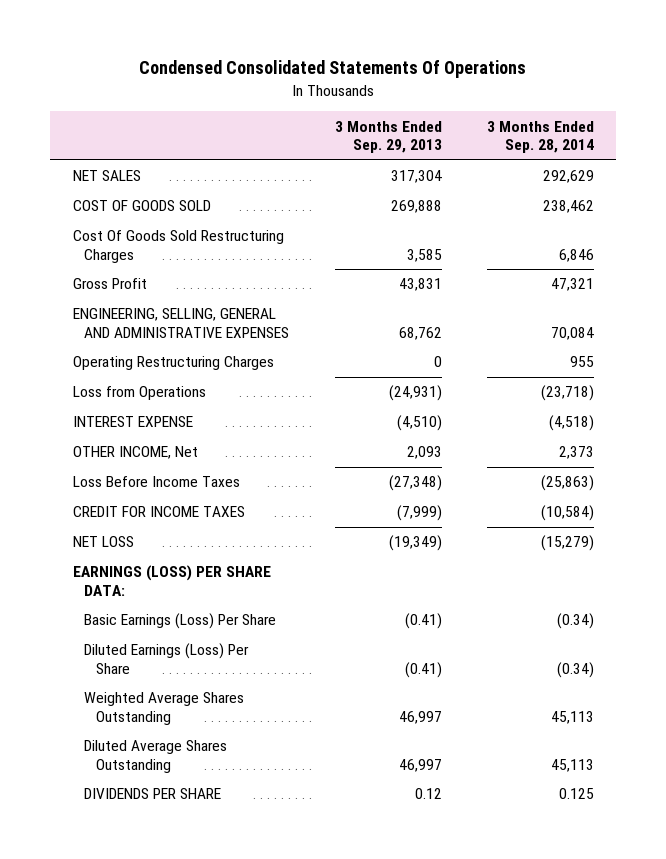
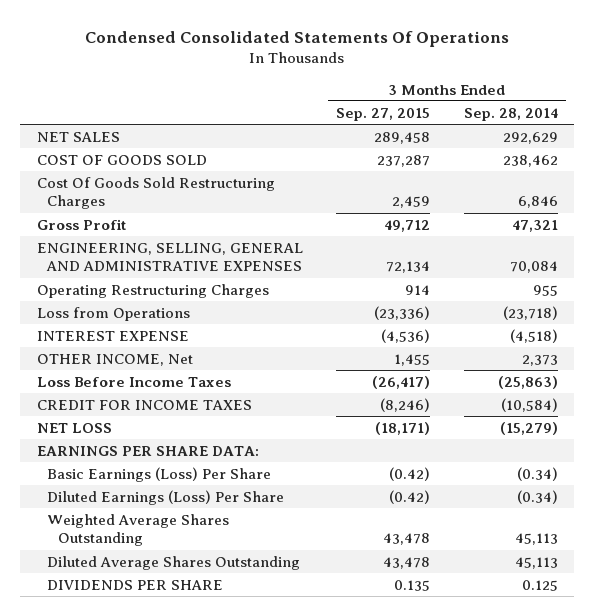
[334,120,442,154] 3 Months Ended Sep. 29, 2013 -> none
none -> [336,107,431,121] Sep. 27, 2015
[72,565,271,597] EARNINGS (LOSS) PER SHARE DATA: -> [36,445,259,456] EARNINGS PER SHARE DATA:

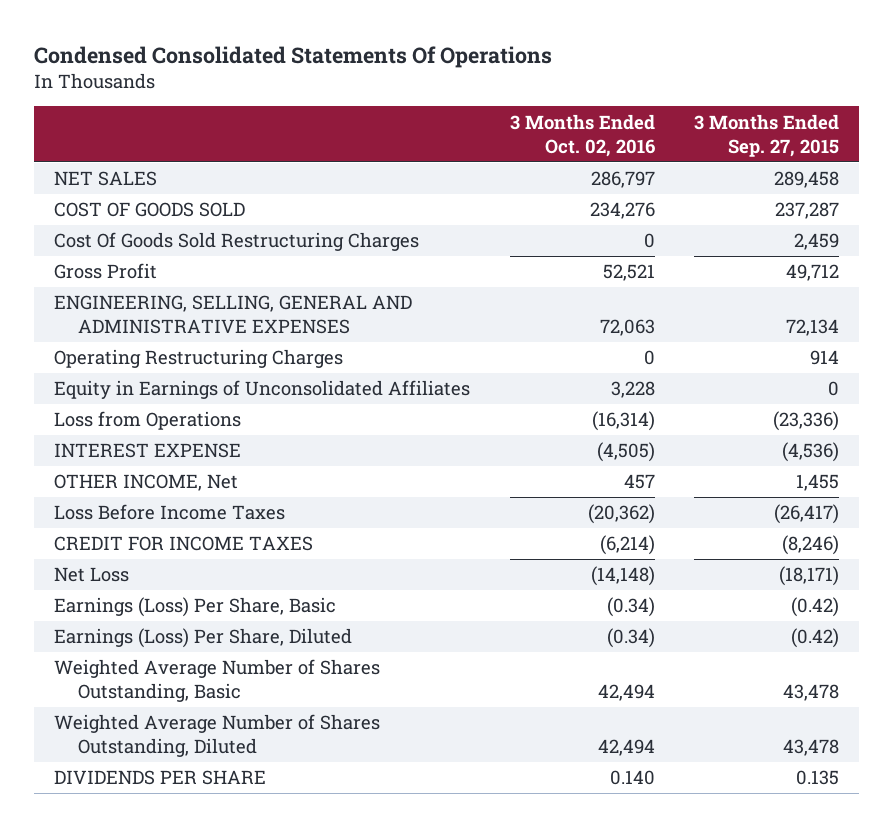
[463,107,558,121] Sep. 28, 2014 -> none
none -> [509,113,655,157] 3 Months Ended Oct. 02, 2016
none -> [53,380,470,400] Equity in Earnings of Unconsolidated Affiliates
[36,445,259,456] EARNINGS PER SHARE DATA: -> none
[36,422,112,433] NET LOSS -> [53,567,129,583] Net Loss
[47,466,272,482] Basic Earnings (Loss) Per Share -> [53,597,336,618] Earnings (Loss) Per Share, Basic
[47,489,285,505] Diluted Earnings (Loss) Per Share -> [53,628,352,649] Earnings (Loss) Per Share, Diluted
[47,513,230,547] Weighted Average Shares Outstanding -> [53,659,380,703] Weighted Average Number of Shares Outstanding, Basic
[47,555,301,570] Diluted Average Shares Outstanding -> [53,714,380,758] Weighted Average Number of Shares Outstanding, Diluted

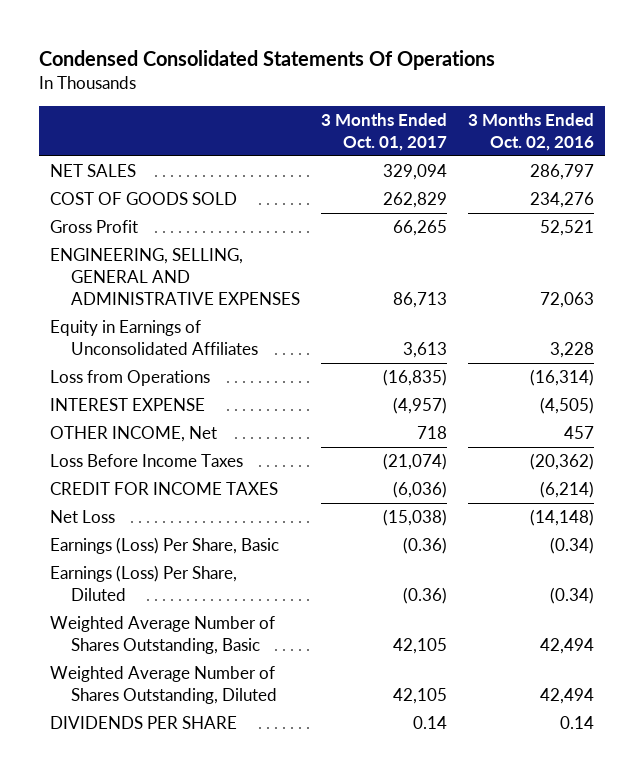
[694,113,840,157] 3 Months Ended Sep. 27, 2015 -> none
none -> [321,113,448,151] 3 Months Ended Oct. 01, 2017
[53,232,419,252] Cost Of Goods Sold Restructuring Charges -> none
[53,349,343,369] Operating Restructuring Charges -> none
[609,770,655,786] 0.140 -> [560,716,595,730] 0.14

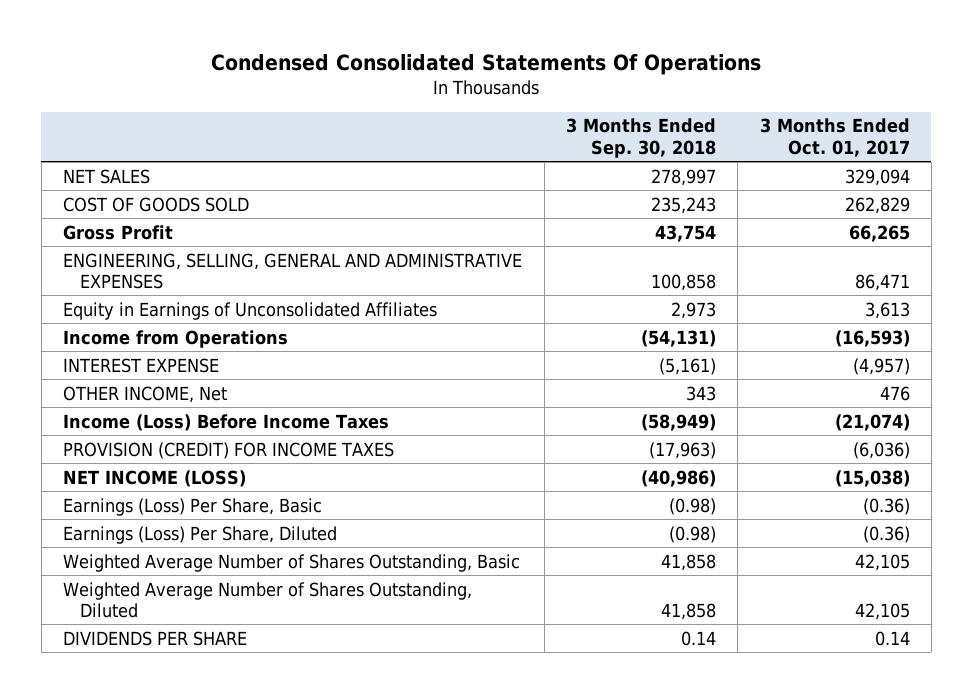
[468,113,595,151] 3 Months Ended Oct. 02, 2016 -> none
none -> [565,118,716,159] 3 Months Ended Sep. 30, 2018
[393,291,448,308] 86,713 -> [854,274,910,292] 86,471
[49,370,210,387] Loss from Operations -> [63,329,289,348] Income from Operations
[383,369,448,387] (16,835) -> [834,329,910,347] (16,593)
[417,426,448,440] 718 -> [879,385,910,401] 476
[49,454,243,468] Loss Before Income Taxes -> [63,413,390,431] Income (Loss) Before Income Taxes
[49,482,278,496] CREDIT FOR INCOME TAXES -> [63,441,395,459] PROVISION (CREDIT) FOR INCOME TAXES
[49,510,115,524] Net Loss -> [63,469,247,487] NET INCOME (LOSS)

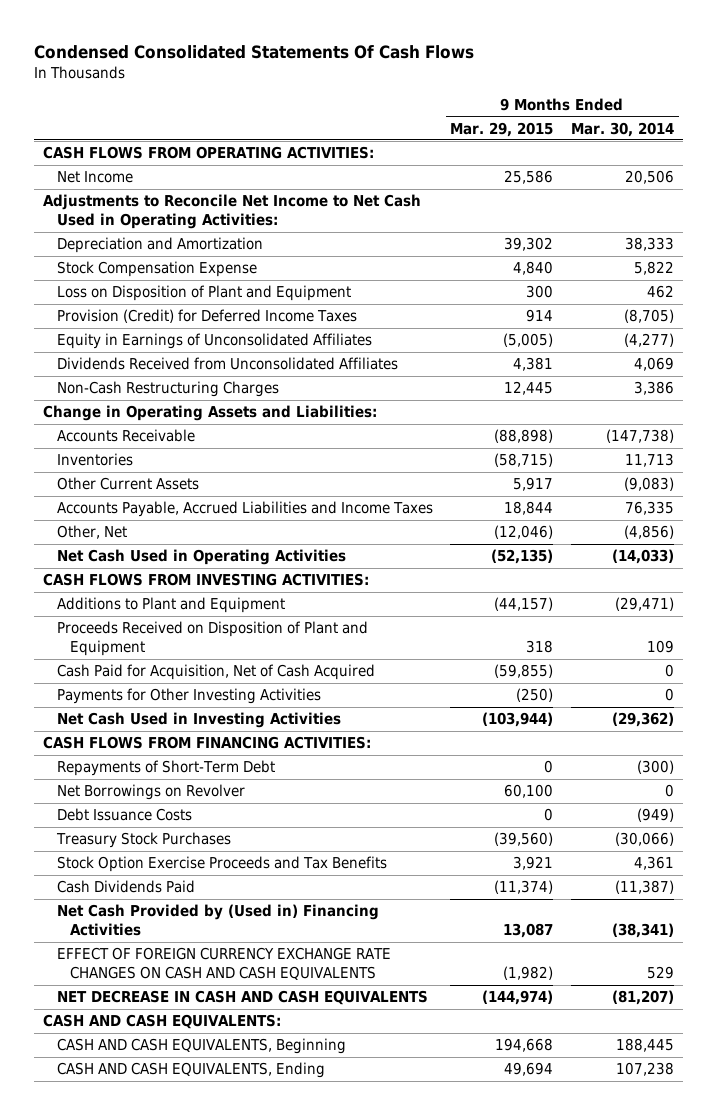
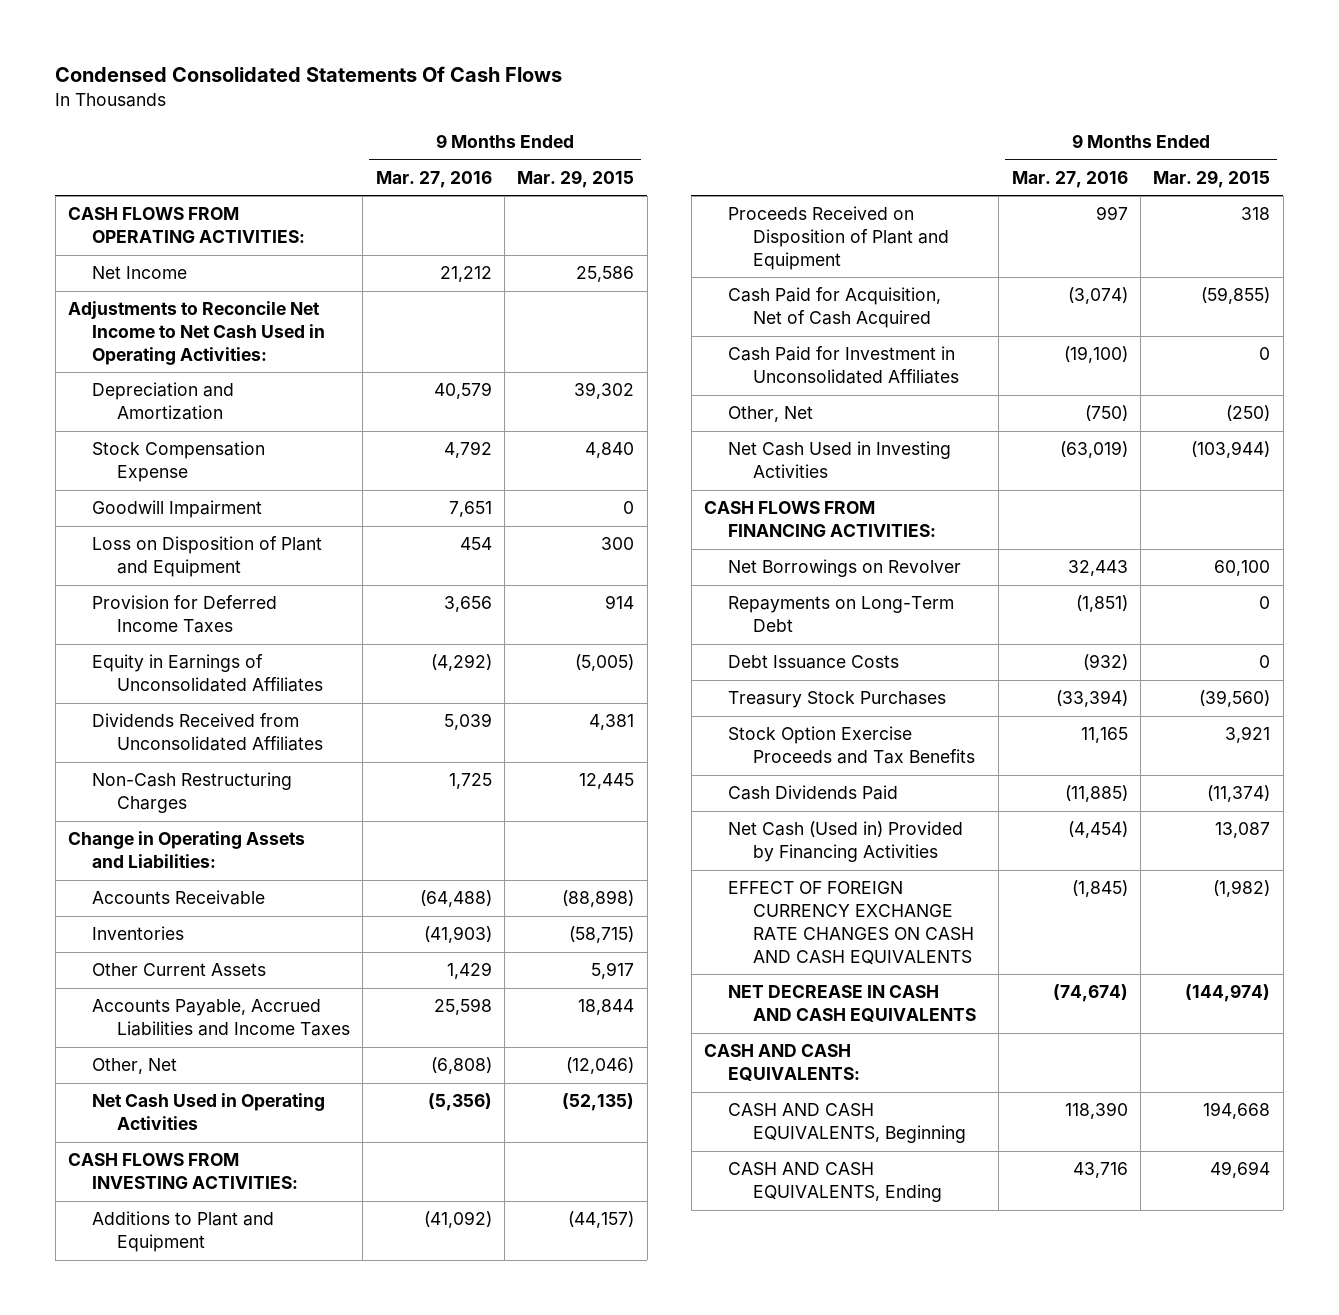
[571,121,675,137] Mar. 30, 2014 -> none
none -> [375,170,492,188] Mar. 27, 2016
none -> [92,500,263,519] Goodwill Impairment
[56,309,357,324] Provision (Credit) for Deferred Income Taxes -> [92,595,278,634] Provision for Deferred Income Taxes
none -> [728,346,959,385] Cash Paid for Investment in Unconsolidated Affiliates
[56,688,321,705] Payments for Other Investing Activities -> [728,406,814,423] Other, Net
[56,760,275,777] Repayments of Short-Term Debt -> none
none -> [728,596,955,633] Repayments on Long-Term Debt
[56,904,379,937] Net Cash Provided by (Used in) Financing Activities -> [728,821,964,863] Net Cash (Used in) Provided by Financing Activities

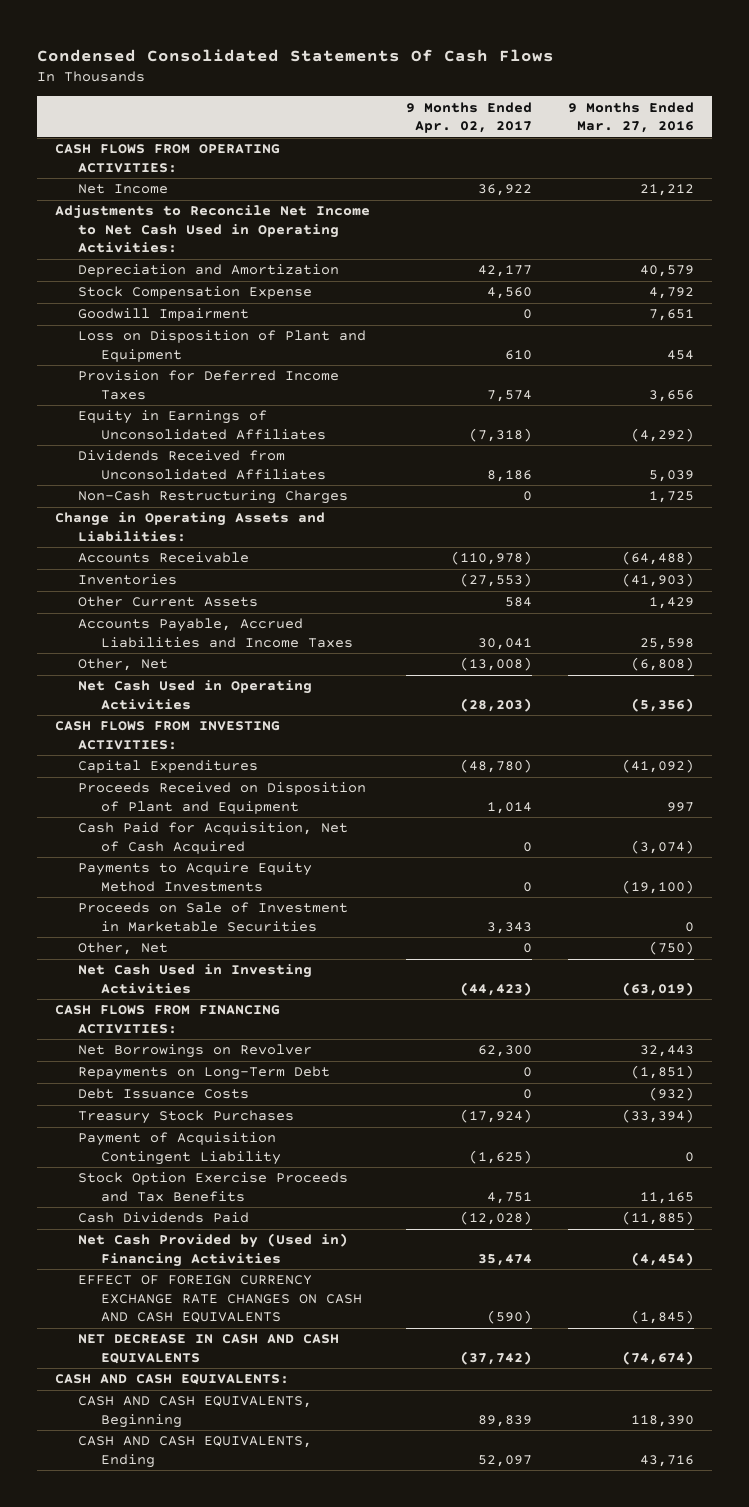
[517,169,635,188] Mar. 29, 2015 -> none
none -> [406,101,533,134] 9 Months Ended Apr. 02, 2017
[92,1211,275,1253] Additions to Plant and Equipment -> [78,760,259,774] Capital Expenditures
[728,346,959,385] Cash Paid for Investment in Unconsolidated Affiliates -> [78,862,313,892] Payments to Acquire Equity Method Investments
none -> [78,902,349,932] Proceeds on Sale of Investment in Marketable Securities
none -> [78,1132,282,1165] Payment of Acquisition Contingent Liability
[728,821,964,863] Net Cash (Used in) Provided by Financing Activities -> [78,1233,349,1267] Net Cash Provided by (Used in) Financing Activities

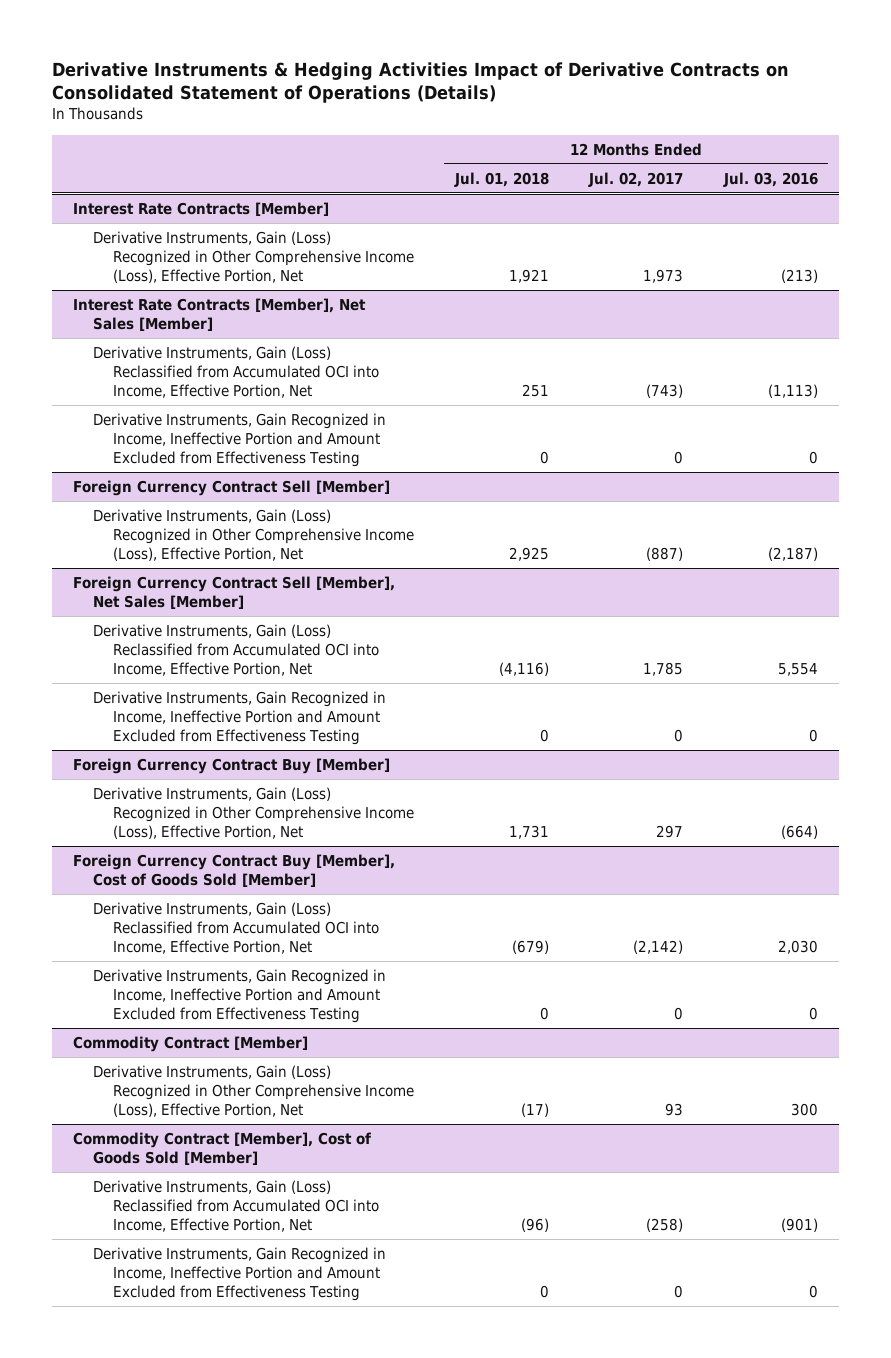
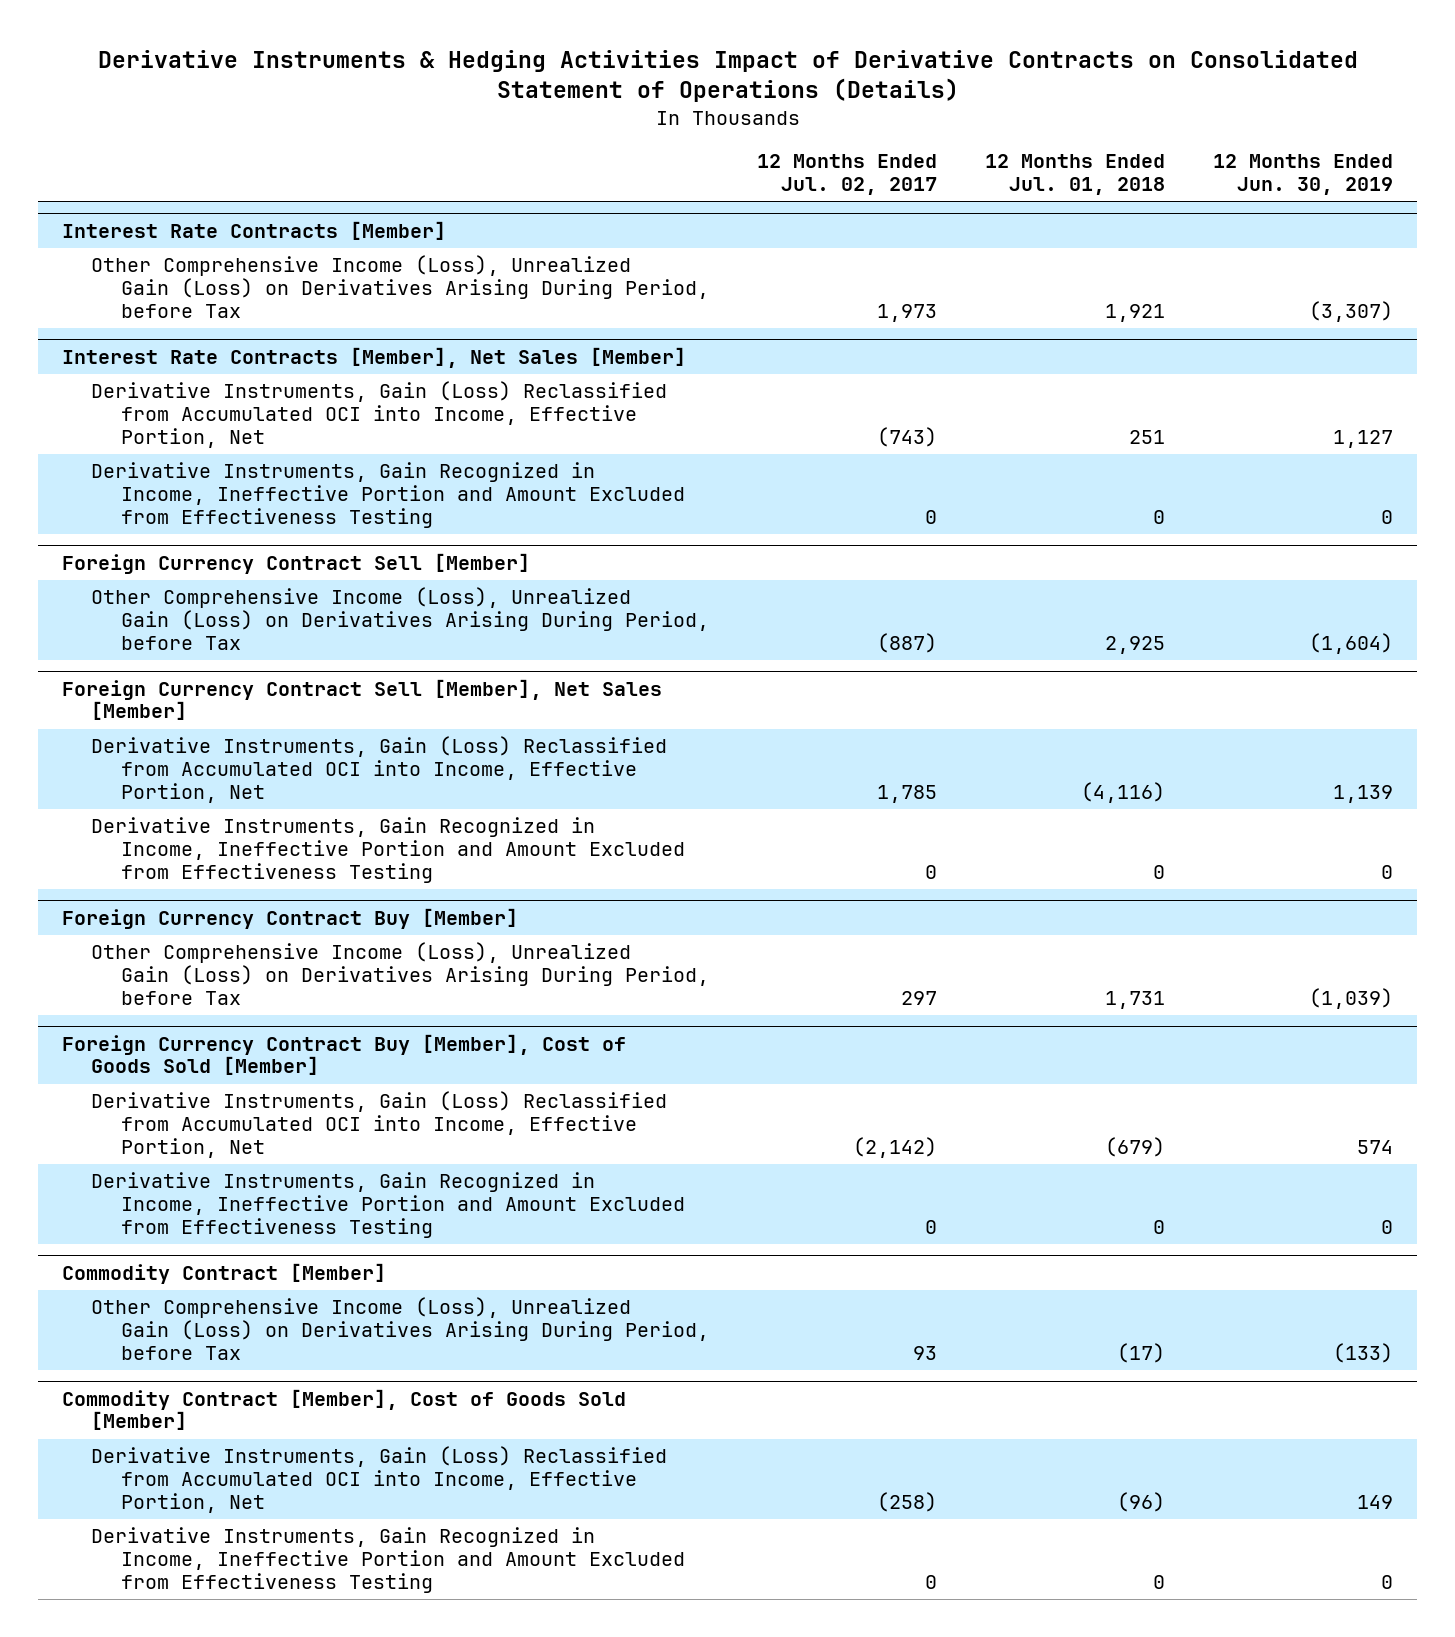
[723,171,819,187] Jul. 03, 2016 -> none
none -> [1213,154,1394,195] 12 Months Ended Jun. 30, 2019
[92,231,414,283] Derivative Instruments, Gain (Loss) Recognized in Other Comprehensive Income (Loss), Effective Portion, Net -> [91,255,710,318] Other Comprehensive Income (Loss), Unrealized Gain (Loss) on Derivatives Arising During Period, before Tax
[92,509,414,561] Derivative Instruments, Gain (Loss) Recognized in Other Comprehensive Income (Loss), Effective Portion, Net -> [91,587,710,650] Other Comprehensive Income (Loss), Unrealized Gain (Loss) on Derivatives Arising During Period, before Tax
[92,787,414,839] Derivative Instruments, Gain (Loss) Recognized in Other Comprehensive Income (Loss), Effective Portion, Net -> [91,942,710,1005] Other Comprehensive Income (Loss), Unrealized Gain (Loss) on Derivatives Arising During Period, before Tax
[92,1065,414,1117] Derivative Instruments, Gain (Loss) Recognized in Other Comprehensive Income (Loss), Effective Portion, Net -> [91,1297,710,1360] Other Comprehensive Income (Loss), Unrealized Gain (Loss) on Derivatives Arising During Period, before Tax

